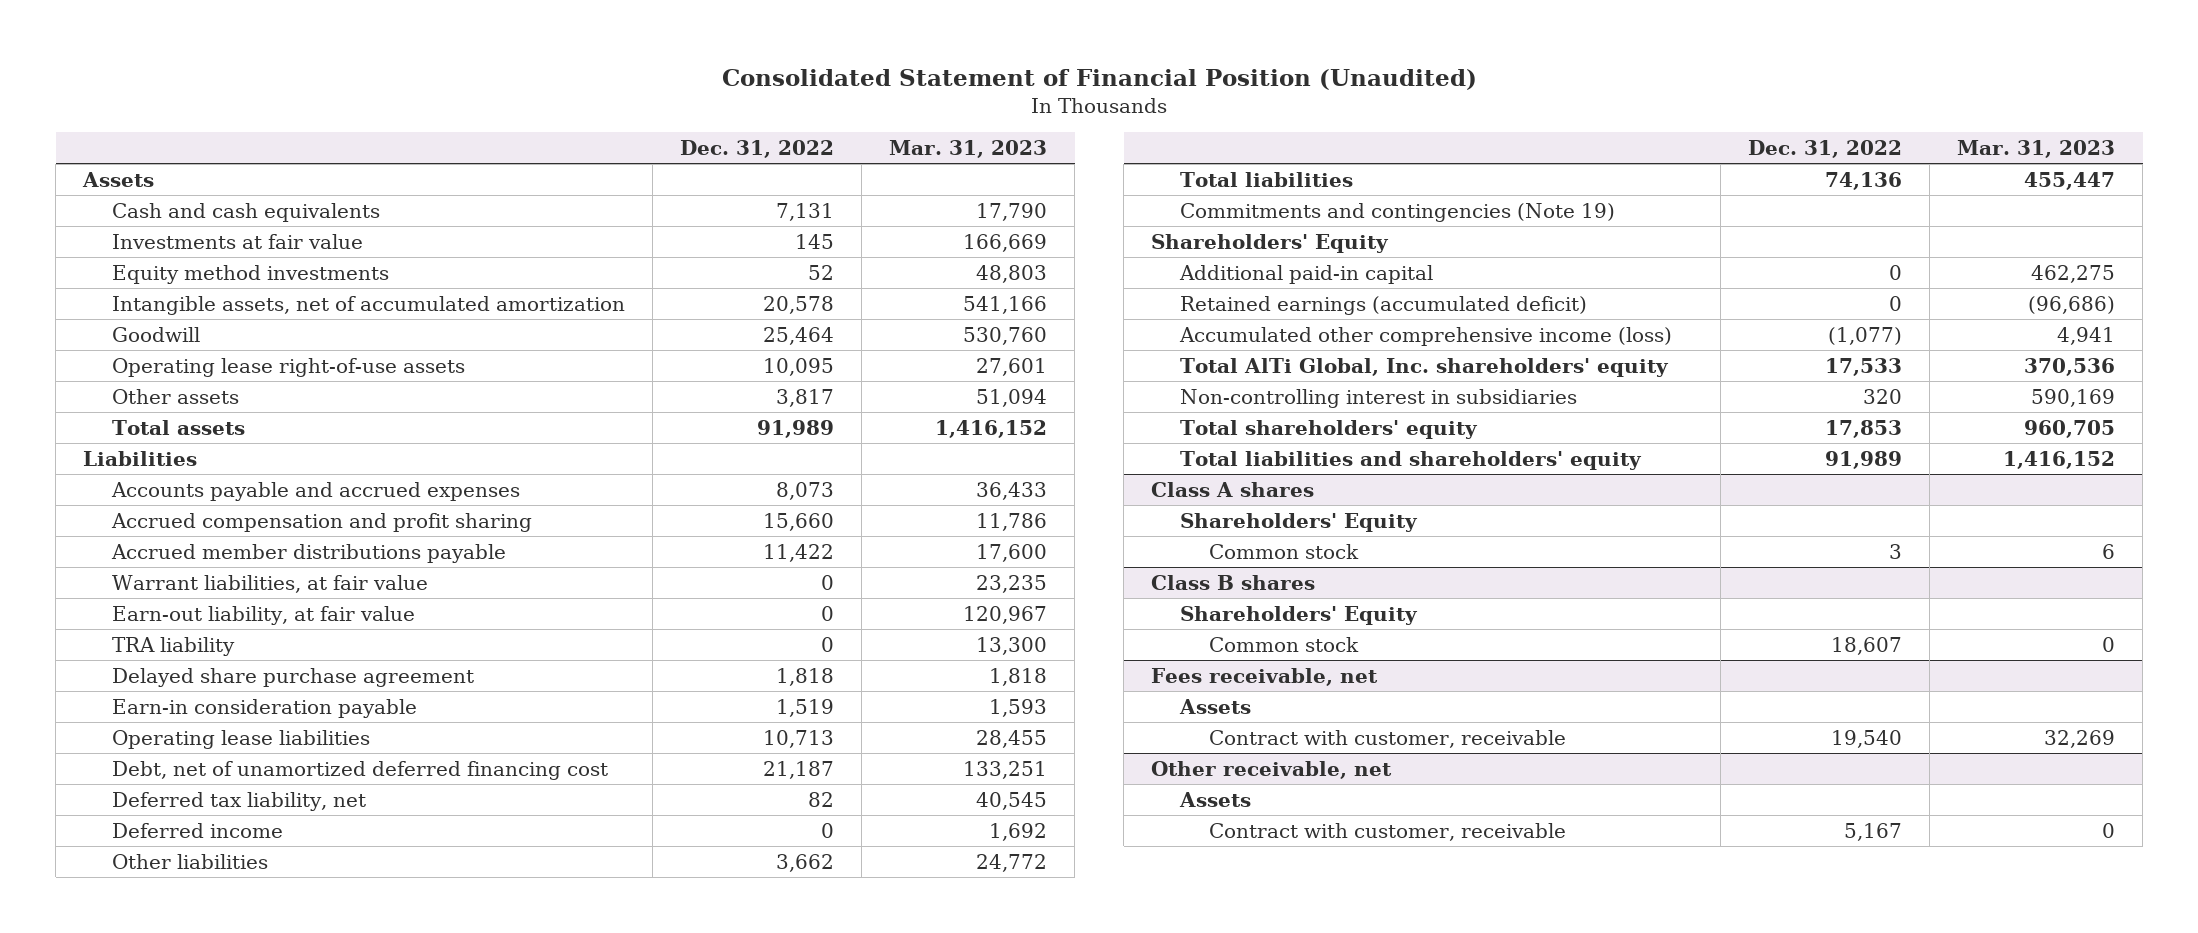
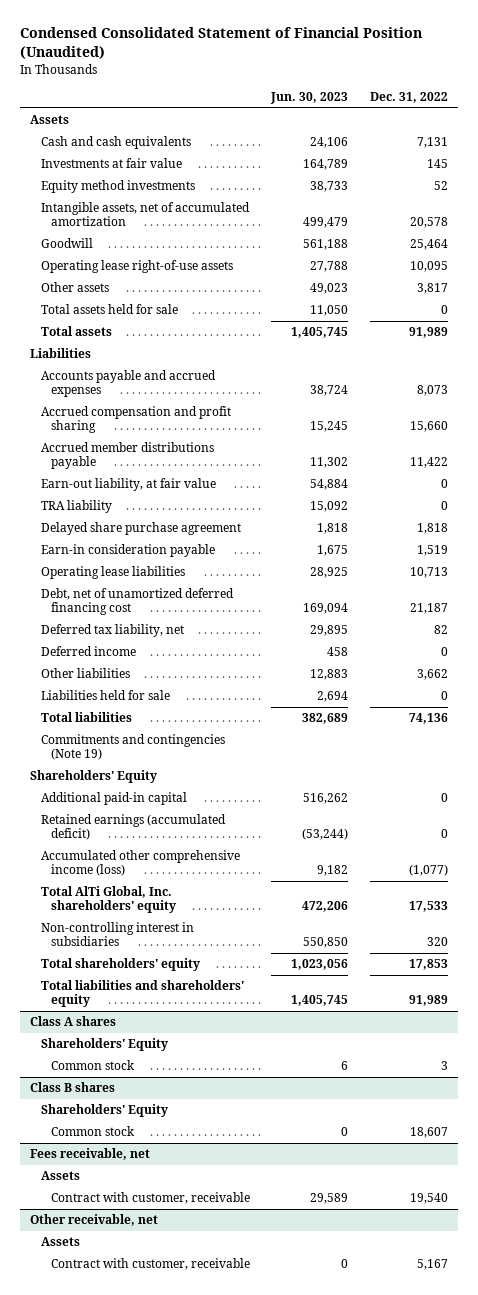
[722,69,1478,91] Consolidated Statement of Financial Position (Unaudited) -> [19,27,422,60] Condensed Consolidated Statement of Financial Position (Unaudited)
[889,139,1048,158] Mar. 31, 2023 -> none
none -> [270,92,349,105] Jun. 30, 2023
none -> [40,304,178,315] Total assets held for sale
[112,574,429,593] Warrant liabilities, at fair value -> none
none -> [40,690,170,701] Liabilities held for sale

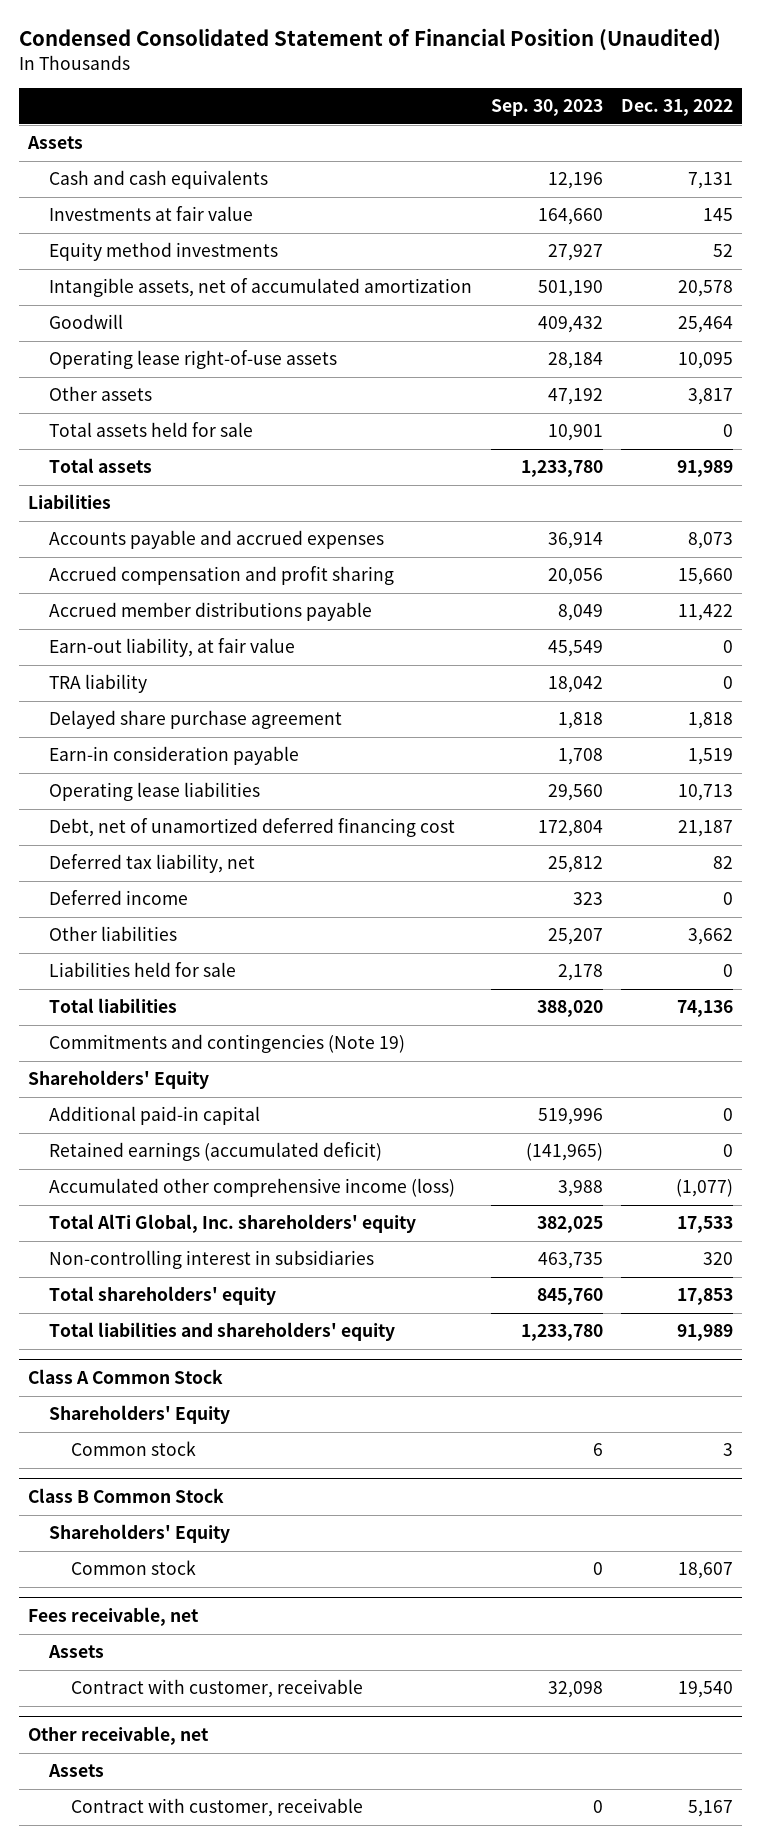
[270,92,349,105] Jun. 30, 2023 -> none
none -> [490,99,603,117] Sep. 30, 2023
[30,1016,117,1027] Class A shares -> [27,1369,223,1385] Class A Common Stock
[30,1082,116,1093] Class B shares -> [27,1488,224,1504] Class B Common Stock

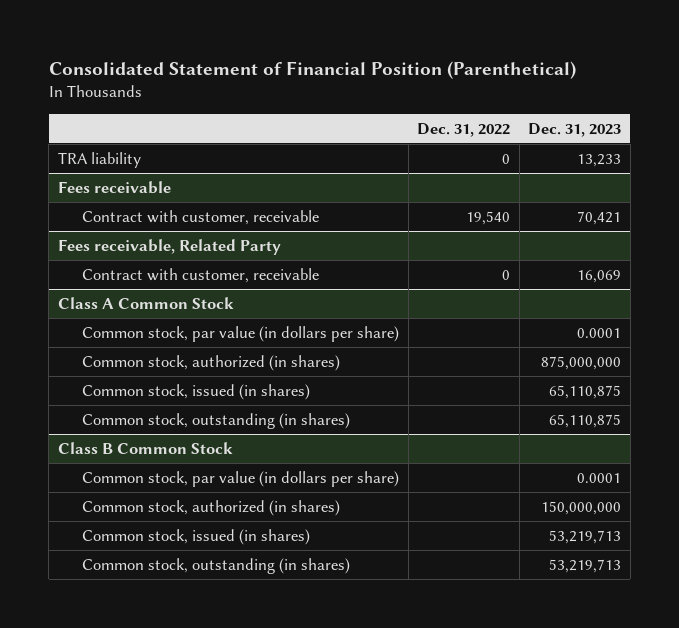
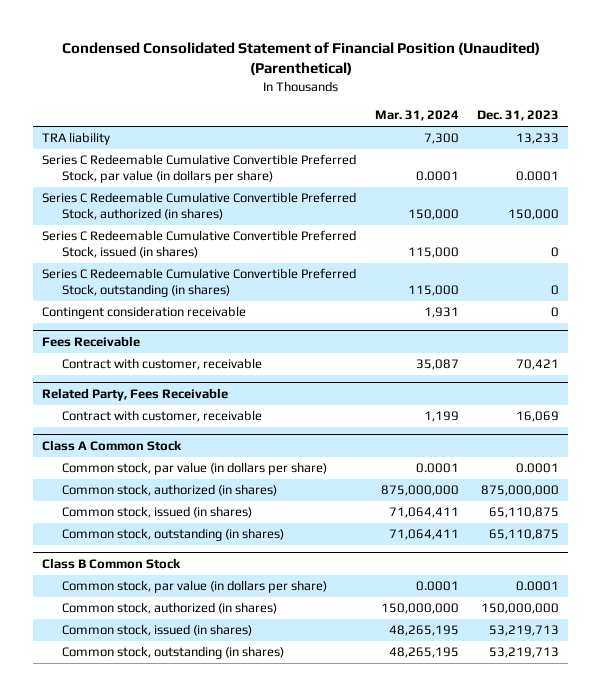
[48,60,576,79] Consolidated Statement of Financial Position (Parenthetical) -> [61,42,540,76] Condensed Consolidated Statement of Financial Position (Unaudited) (Parenthetical)
[417,122,511,137] Dec. 31, 2022 -> none
none -> [374,109,459,121] Mar. 31, 2024
none -> [42,154,357,183] Series C Redeemable Cumulative Convertible Preferred Stock, par value (in dollars per share)
none -> [42,192,357,220] Series C Redeemable Cumulative Convertible Preferred Stock, authorized (in shares)
none -> [42,230,357,258] Series C Redeemable Cumulative Convertible Preferred Stock, issued (in shares)
none -> [42,268,357,297] Series C Redeemable Cumulative Convertible Preferred Stock, outstanding (in shares)
none -> [42,306,247,320] Contingent consideration receivable
[57,180,171,194] Fees receivable -> [42,336,141,348] Fees Receivable
[57,238,281,255] Fees receivable, Related Party -> [42,388,229,402] Related Party, Fees Receivable

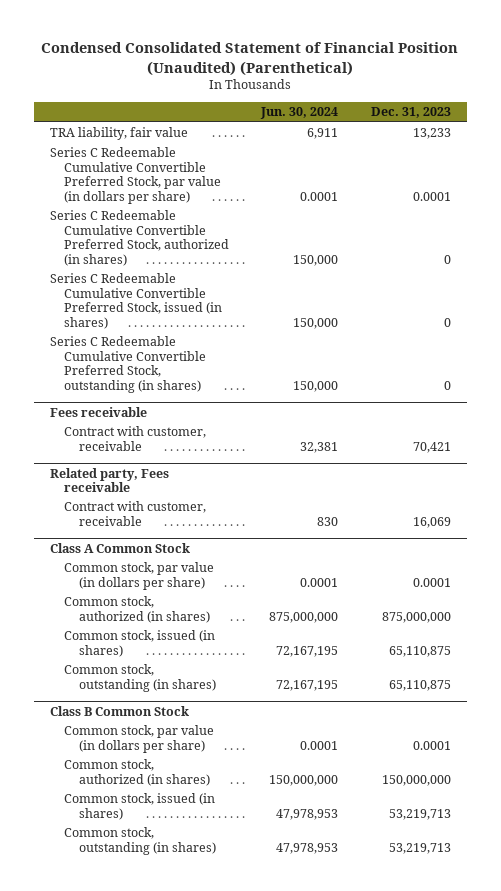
[374,109,459,121] Mar. 31, 2024 -> none
none -> [260,107,339,120] Jun. 30, 2024
[42,132,111,146] TRA liability -> [49,127,188,141] TRA liability, fair value
[507,208,559,220] 150,000 -> [443,254,451,264] 0
[42,306,247,320] Contingent consideration receivable -> none
[42,336,141,348] Fees Receivable -> [49,406,147,417] Fees receivable
[42,388,229,402] Related Party, Fees Receivable -> [49,467,169,493] Related party, Fees receivable

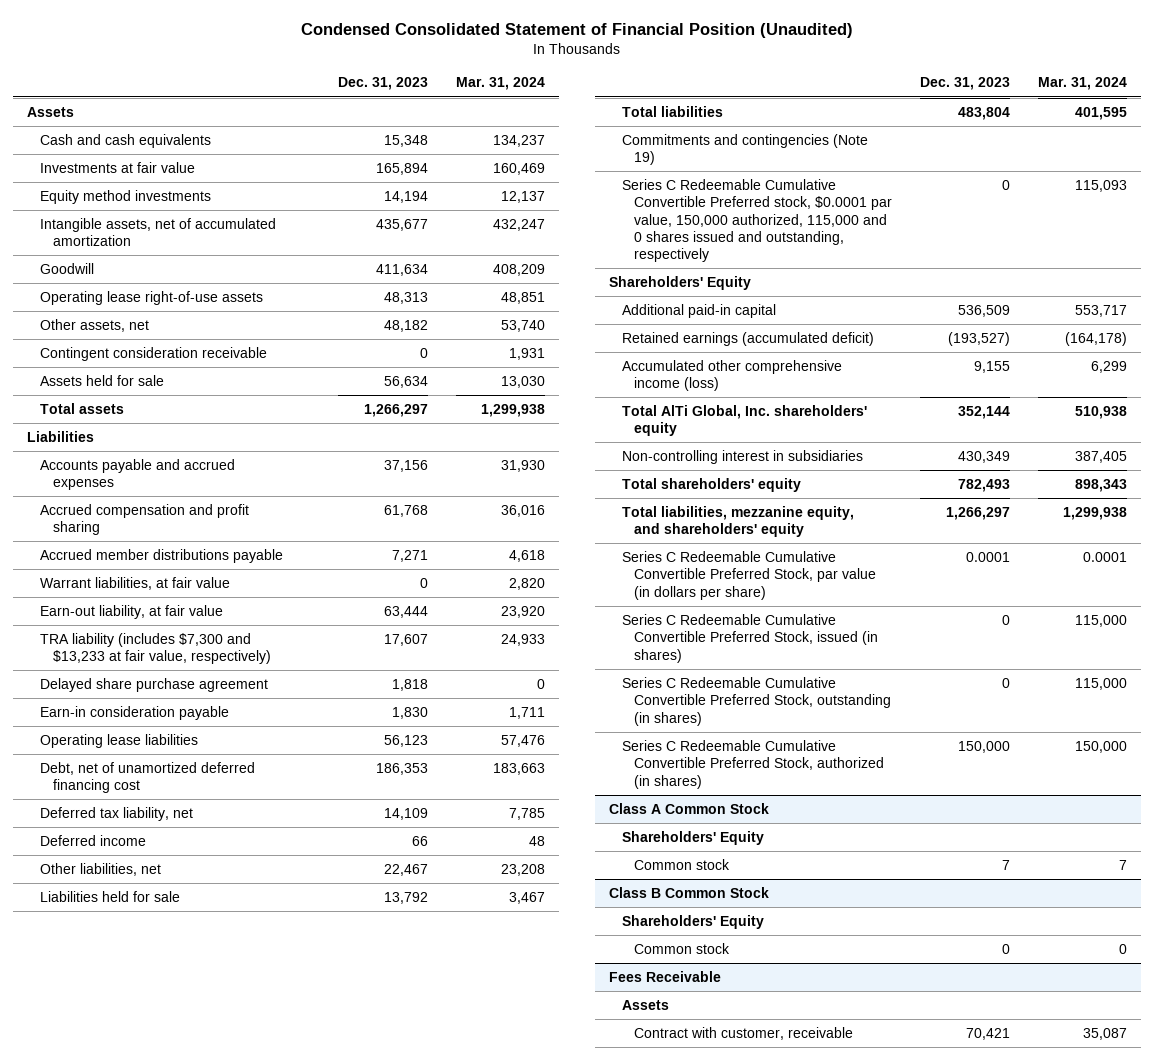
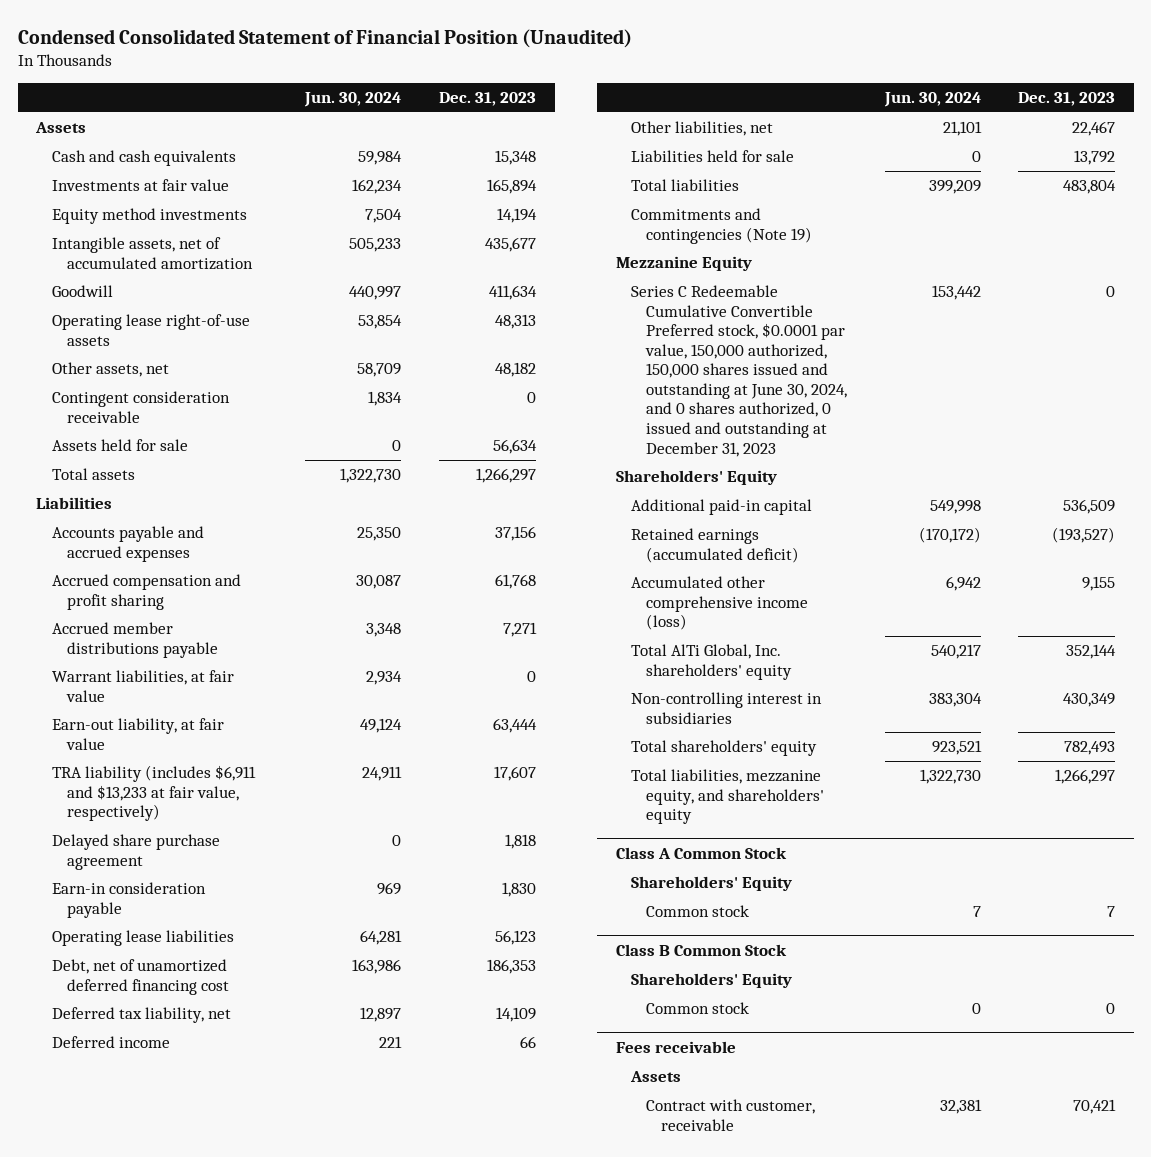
[456,77,546,91] Mar. 31, 2024 -> none
none -> [304,92,402,108] Jun. 30, 2024
[39,632,271,665] TRA liability (includes $7,300 and $13,233 at fair value, respectively) -> [51,765,256,822] TRA liability (includes $6,911 and $13,233 at fair value, respectively)
none -> [615,256,752,272] Mezzanine Equity
[621,178,893,263] Series C Redeemable Cumulative Convertible Preferred stock, $0.0001 par value, 150,000 authorized, 115,000 and 0 shares issued and outstanding, respectively -> [630,285,848,457] Series C Redeemable Cumulative Convertible Preferred stock, $0.0001 par value, 150,000 authorized, 150,000 shares issued and outstanding at June 30, 2024, and 0 shares authorized, 0 issued and outstanding at December 31, 2023
[621,550,877,600] Series C Redeemable Cumulative Convertible Preferred Stock, par value (in dollars per share) -> none
[621,613,879,663] Series C Redeemable Cumulative Convertible Preferred Stock, issued (in shares) -> none
[621,676,892,726] Series C Redeemable Cumulative Convertible Preferred Stock, outstanding (in shares) -> none
[621,739,885,789] Series C Redeemable Cumulative Convertible Preferred Stock, authorized (in shares) -> none
[608,970,721,982] Fees Receivable -> [615,1040,736,1053] Fees receivable

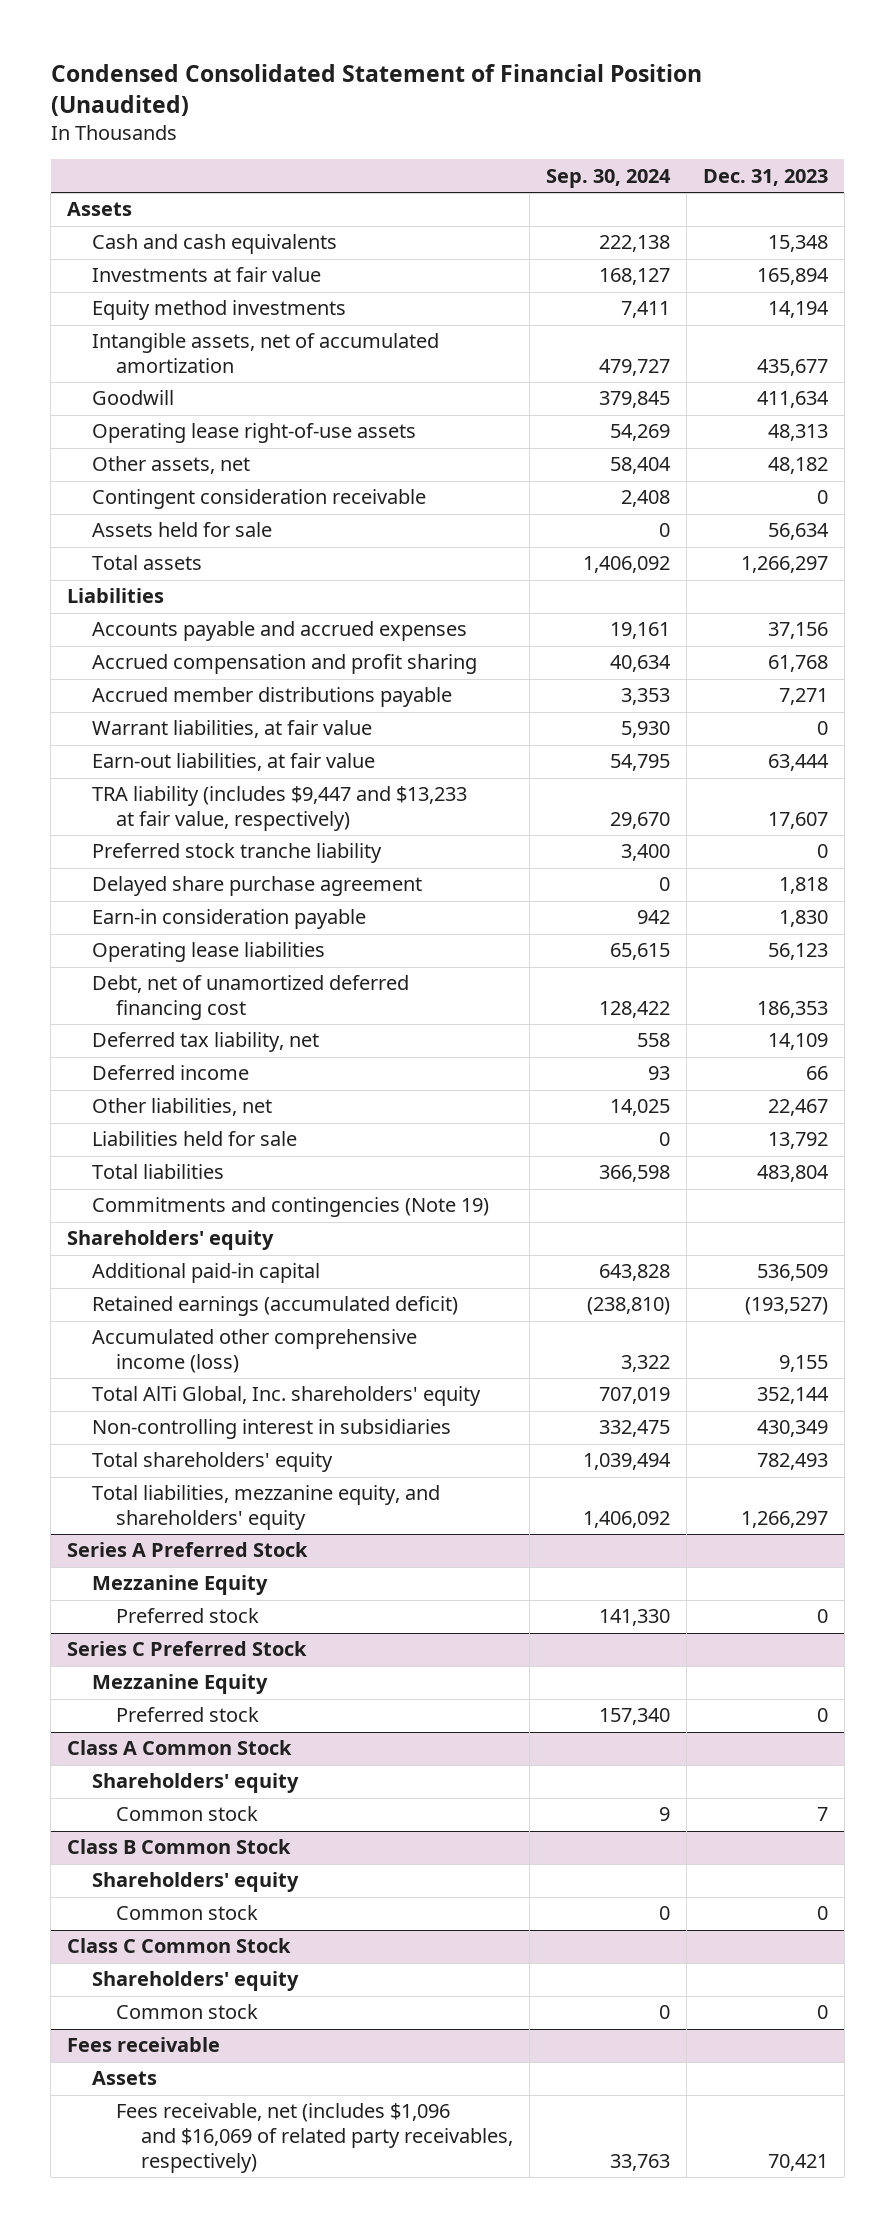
[304,92,402,108] Jun. 30, 2024 -> none
none -> [545,168,671,188] Sep. 30, 2024
[51,718,224,750] Earn-out liability, at fair value -> [91,753,375,772] Earn-out liabilities, at fair value
[51,765,256,822] TRA liability (includes $6,911 and $13,233 at fair value, respectively) -> [91,786,467,832] TRA liability (includes $9,447 and $13,233 at fair value, respectively)
none -> [91,843,382,864] Preferred stock tranche liability
[615,256,752,272] Mezzanine Equity -> none
[630,285,848,457] Series C Redeemable Cumulative Convertible Preferred stock, $0.0001 par value, 150,000 authorized, 150,000 shares issued and outstanding at June 30, 2024, and 0 shares authorized, 0 issued and outstanding at December 31, 2023 -> none
[615,470,777,486] Shareholders' Equity -> [66,1230,274,1251] Shareholders' equity
none -> [66,1542,308,1558] Series A Preferred Stock
none -> [91,1575,268,1596] Mezzanine Equity
none -> [116,1608,260,1624] Preferred stock
none -> [66,1641,307,1657] Series C Preferred Stock
none -> [91,1674,268,1695] Mezzanine Equity
none -> [116,1707,260,1723] Preferred stock
[630,876,792,892] Shareholders' Equity -> [91,1773,299,1794] Shareholders' equity
[630,973,792,989] Shareholders' Equity -> [91,1872,299,1893] Shareholders' equity
none -> [66,1938,291,1954] Class C Common Stock
none -> [91,1971,299,1992] Shareholders' equity
none -> [116,2004,259,2020] Common stock
[646,1099,816,1131] Contract with customer, receivable -> [116,2103,514,2173] Fees receivable, net (includes $1,096 and $16,069 of related party receivables, respectively)

